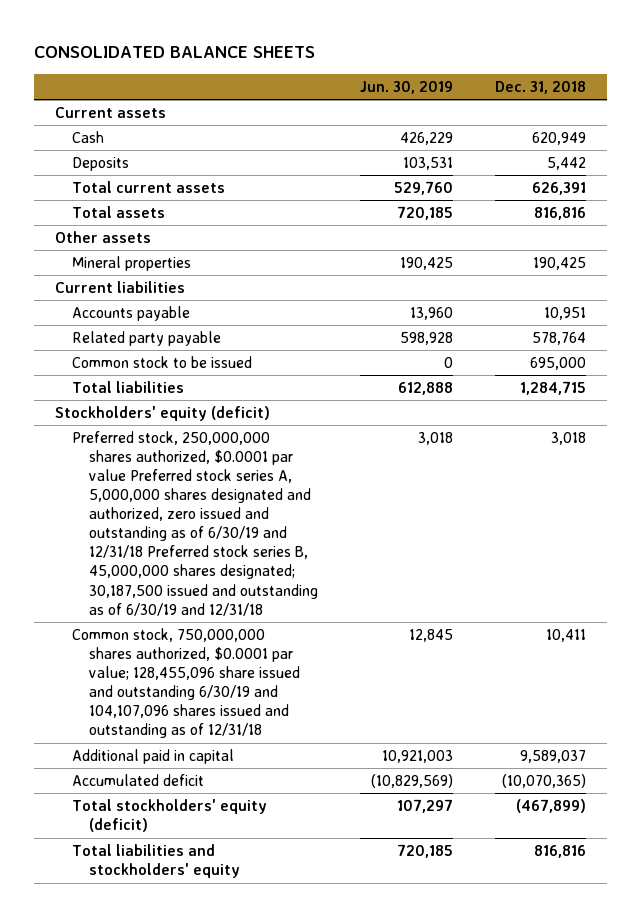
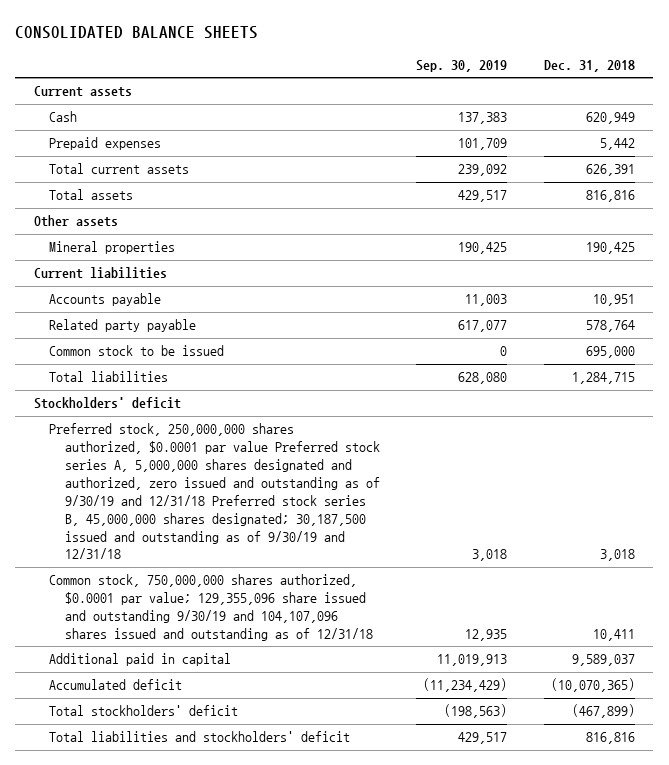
[359,80,453,94] Jun. 30, 2019 -> none
none -> [416,59,508,72] Sep. 30, 2019
[72,157,130,172] Deposits -> [49,137,162,151] Prepaid expenses
[55,406,271,422] Stockholders' equity (deficit) -> [33,397,181,410] Stockholders' deficit
[72,431,318,616] Preferred stock, 250,000,000 shares authorized, $0.0001 par value Preferred stock series A, 5,000,000 shares designated and authorized, zero issued and outstanding as of 6/30/19 and 12/31/18 Preferred stock series B, 45,000,000 shares designated; 30,187,500 issued and outstanding as of 6/30/19 and 12/31/18 -> [49,423,380,560] Preferred stock, 250,000,000 shares authorized, $0.0001 par value Preferred stock series A, 5,000,000 shares designated and authorized, zero issued and outstanding as of 9/30/19 and 12/31/18 Preferred stock series B, 45,000,000 shares designated; 30,187,500 issued and outstanding as of 9/30/19 and 12/31/18
[72,628,300,739] Common stock, 750,000,000 shares authorized, $0.0001 par value; 128,455,096 share issued and outstanding 6/30/19 and 104,107,096 shares issued and outstanding as of 12/31/18 -> [49,574,373,642] Common stock, 750,000,000 shares authorized, $0.0001 par value; 129,355,096 share issued and outstanding 9/30/19 and 104,107,096 shares issued and outstanding as of 12/31/18
[72,799,268,833] Total stockholders' equity (deficit) -> [49,705,239,717] Total stockholders' deficit
[72,844,240,879] Total liabilities and stockholders' equity -> [49,731,351,743] Total liabilities and stockholders' deficit

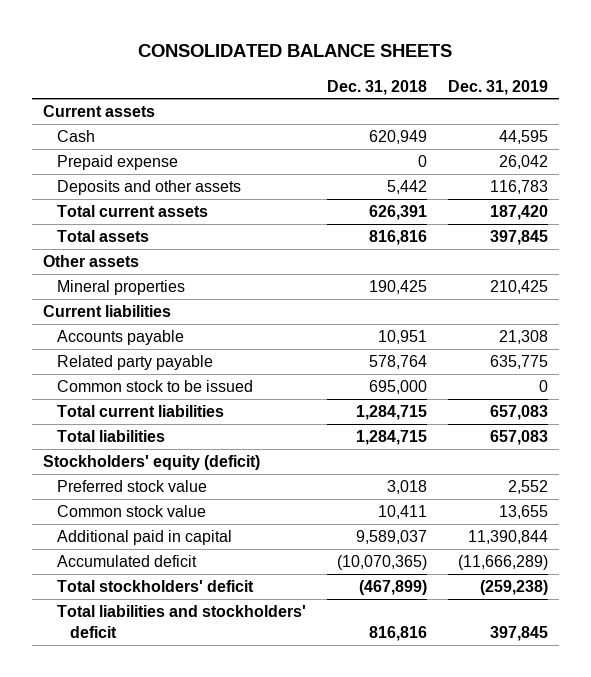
[416,59,508,72] Sep. 30, 2019 -> none
none -> [448,79,549,95] Dec. 31, 2019
[49,137,162,151] Prepaid expenses -> [56,154,178,170] Prepaid expense
[600,138,636,151] 5,442 -> [417,154,427,167] 0
none -> [56,179,241,195] Deposits and other assets
none -> [56,404,224,417] Total current liabilities
[33,397,181,410] Stockholders' deficit -> [42,454,260,470] Stockholders' equity (deficit)
[49,423,380,560] Preferred stock, 250,000,000 shares authorized, $0.0001 par value Preferred stock series A, 5,000,000 shares designated and authorized, zero issued and outstanding as of 9/30/19 and 12/31/18 Preferred stock series B, 45,000,000 shares designated; 30,187,500 issued and outstanding as of 9/30/19 and 12/31/18 -> [56,479,207,492] Preferred stock value
[49,574,373,642] Common stock, 750,000,000 shares authorized, $0.0001 par value; 129,355,096 share issued and outstanding 9/30/19 and 104,107,096 shares issued and outstanding as of 12/31/18 -> [56,504,206,517] Common stock value

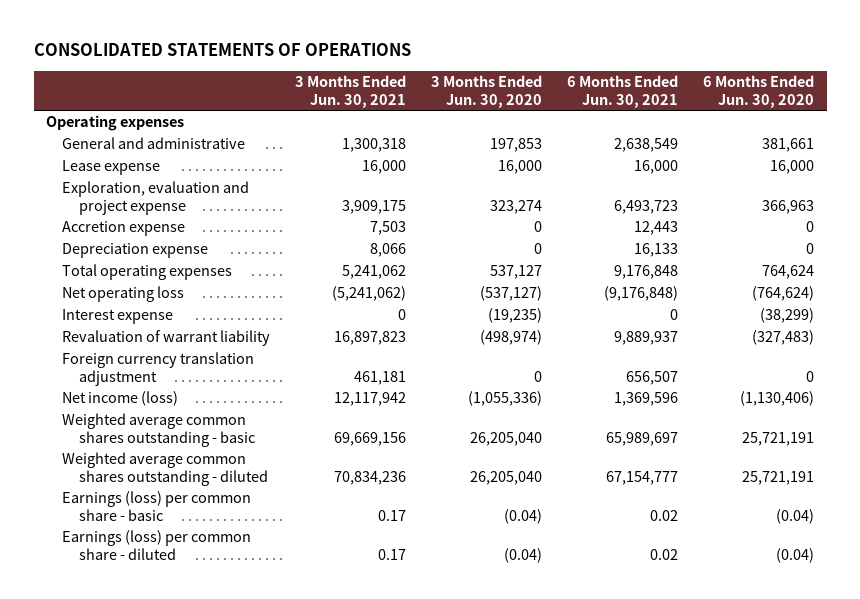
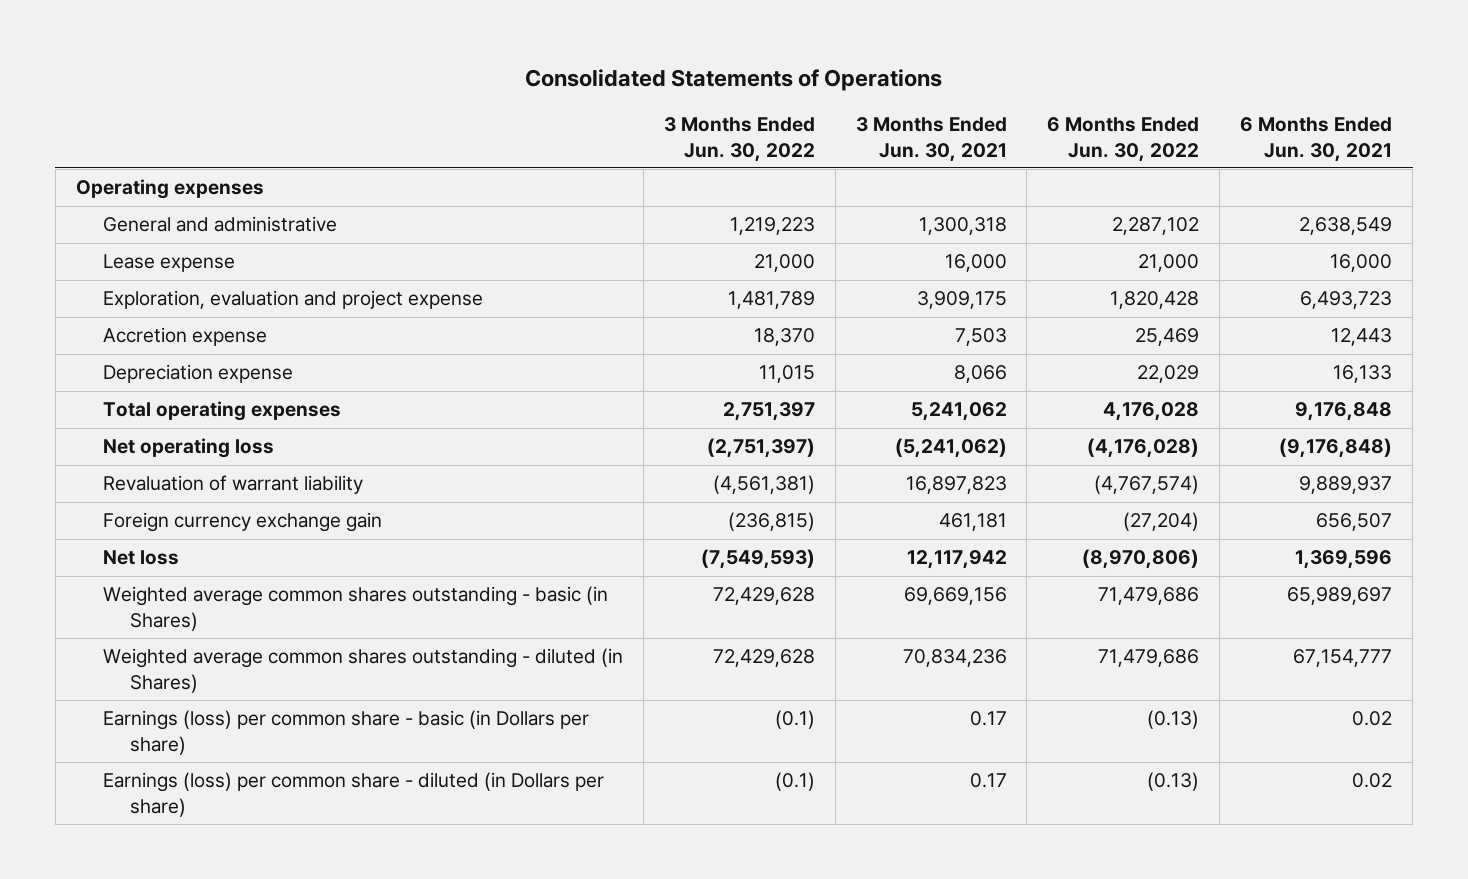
[33,43,411,57] CONSOLIDATED STATEMENTS OF OPERATIONS -> [525,69,943,92] Consolidated Statements of Operations
[431,75,543,108] 3 Months Ended Jun. 30, 2020 -> none
[703,75,815,108] 6 Months Ended Jun. 30, 2020 -> none
none -> [663,117,815,162] 3 Months Ended Jun. 30, 2022
none -> [1047,117,1200,162] 6 Months Ended Jun. 30, 2022
[62,309,174,325] Interest expense -> none
[62,352,255,386] Foreign currency translation adjustment -> [102,512,382,533] Foreign currency exchange gain
[62,391,179,407] Net income (loss) -> [102,550,179,566] Net loss
[62,413,255,447] Weighted average common shares outstanding - basic -> [102,586,608,631] Weighted average common shares outstanding - basic (in Shares)
[62,452,268,486] Weighted average common shares outstanding - diluted -> [102,648,623,693] Weighted average common shares outstanding - diluted (in Shares)
[62,491,252,521] Earnings (loss) per common share - basic -> [102,710,589,755] Earnings (loss) per common share - basic (in Dollars per share)
[62,530,252,560] Earnings (loss) per common share - diluted -> [102,772,604,817] Earnings (loss) per common share - diluted (in Dollars per share)

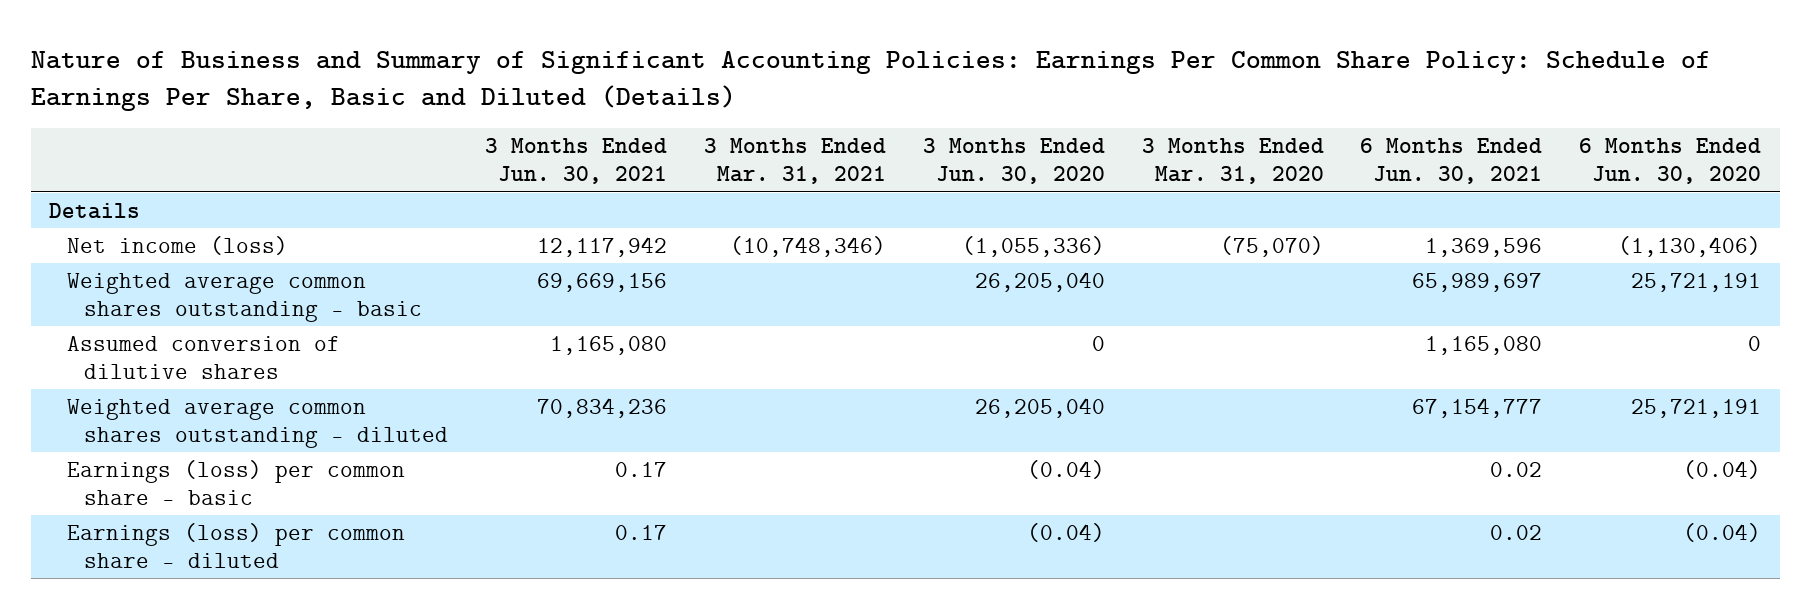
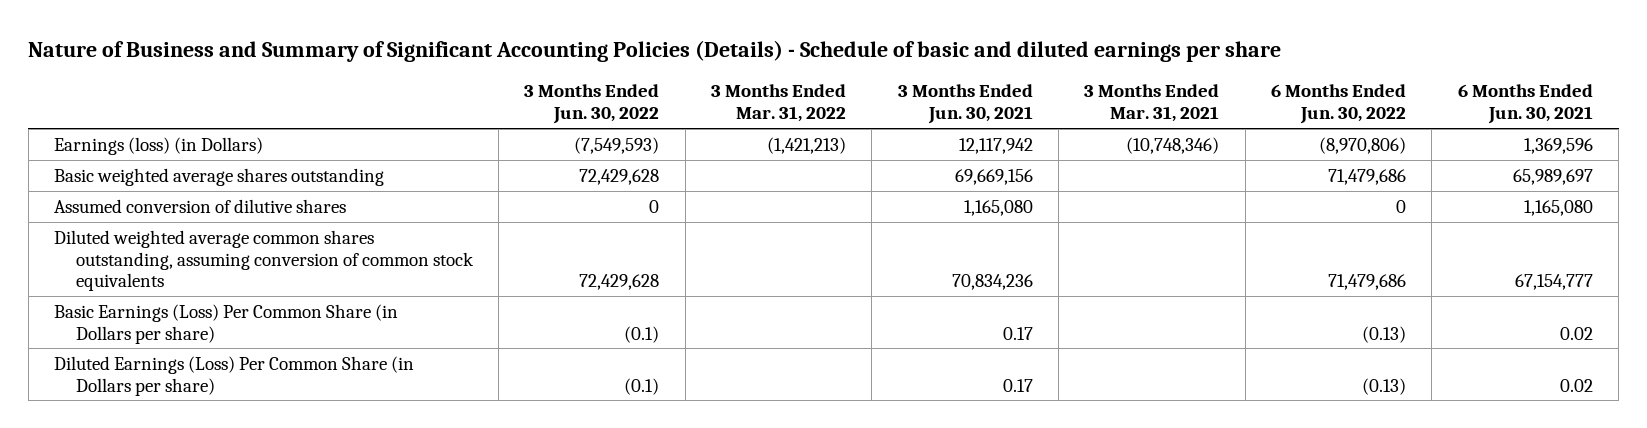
[30,50,1711,111] Nature of Business and Summary of Significant Accounting Policies: Earnings Per Common Share Policy: Schedule of Earnings Per Share, Basic and Diluted (Details) -> [28,40,1282,63] Nature of Business and Summary of Significant Accounting Policies (Details) - Schedule of basic and diluted earnings per share
[922,138,1105,185] 3 Months Ended Jun. 30, 2020 -> none
[1141,138,1324,185] 3 Months Ended Mar. 31, 2020 -> none
[1579,138,1762,185] 6 Months Ended Jun. 30, 2020 -> none
none -> [524,84,660,125] 3 Months Ended Jun. 30, 2022
none -> [711,84,847,123] 3 Months Ended Mar. 31, 2022
none -> [1271,84,1407,125] 6 Months Ended Jun. 30, 2022
[49,202,141,219] Details -> none
[66,235,288,255] Net income (loss) -> [53,136,263,155] Earnings (loss) (in Dollars)
[66,272,422,323] Weighted average common shares outstanding - basic -> [53,167,384,186] Basic weighted average shares outstanding
[66,398,448,449] Weighted average common shares outstanding - diluted -> [53,229,474,292] Diluted weighted average common shares outstanding, assuming conversion of common stock equivalents
[66,459,405,506] Earnings (loss) per common share - basic -> [53,303,398,344] Basic Earnings (Loss) Per Common Share (in Dollars per share)
[66,522,405,569] Earnings (loss) per common share - diluted -> [53,355,414,396] Diluted Earnings (Loss) Per Common Share (in Dollars per share)

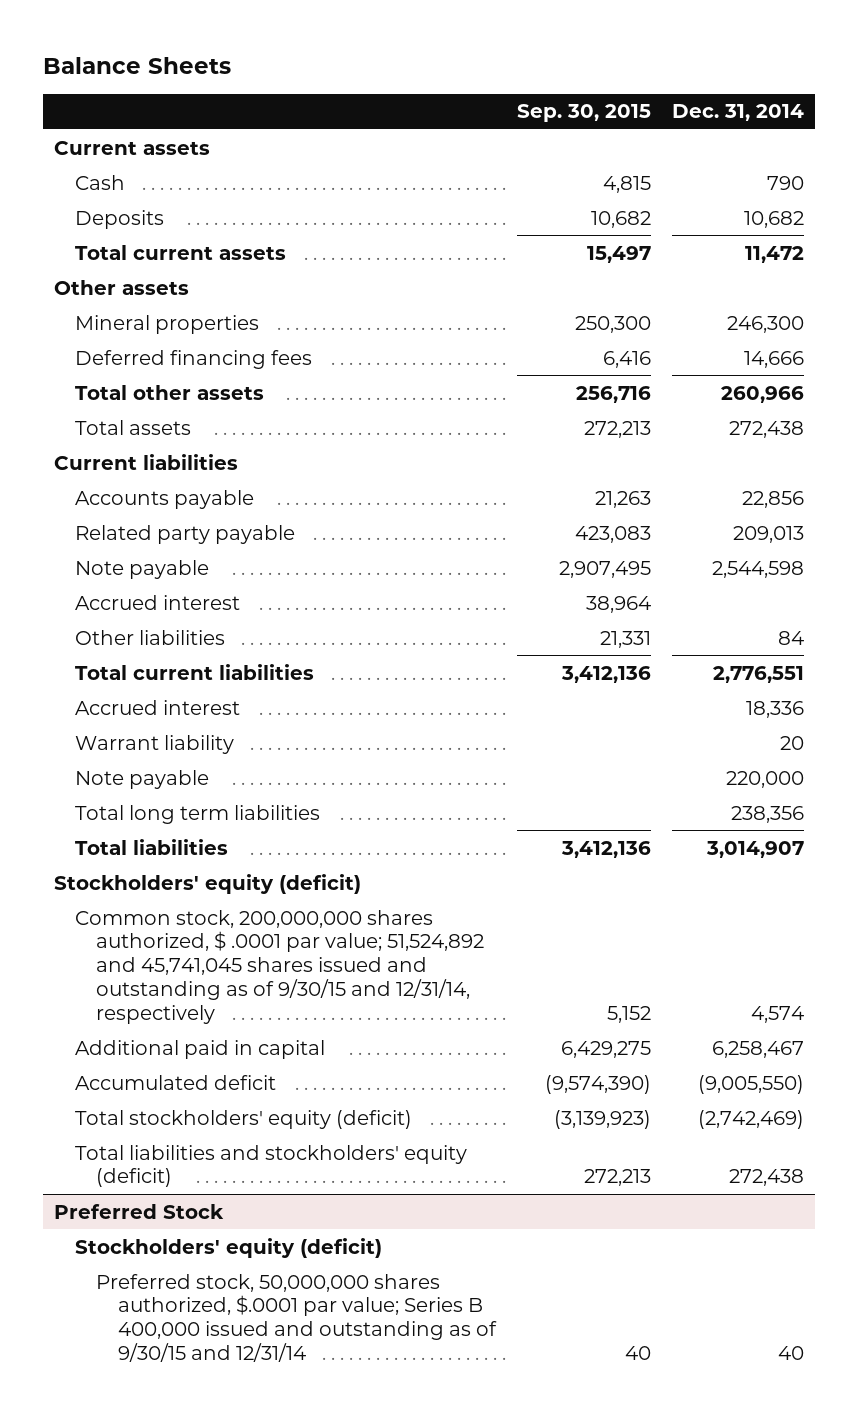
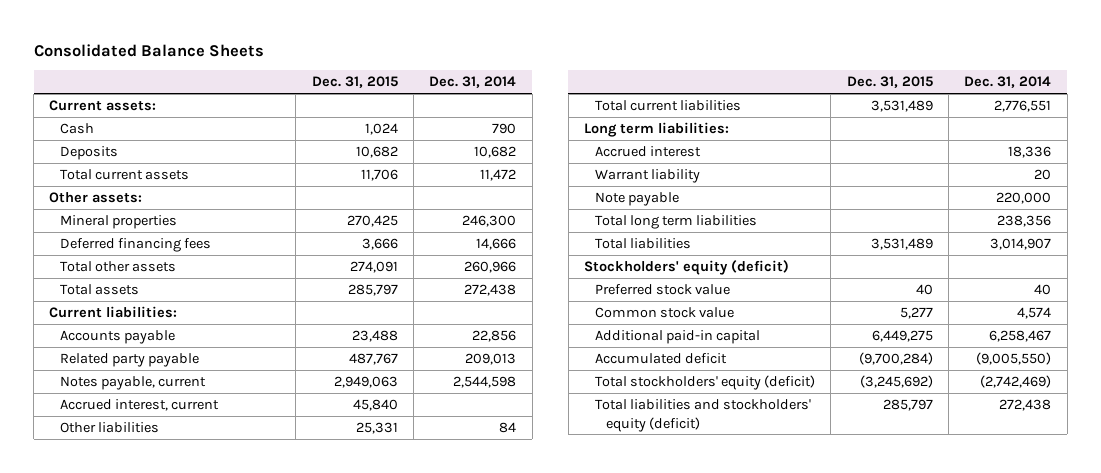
[43,56,232,74] Balance Sheets -> [33,43,264,57] Consolidated Balance Sheets
[516,104,651,123] Sep. 30, 2015 -> none
none -> [311,76,398,89] Dec. 31, 2015
[53,140,210,155] Current assets -> [49,99,157,111] Current assets:
[53,279,189,295] Other assets -> [49,191,143,203] Other assets:
[53,453,238,470] Current liabilities -> [49,305,178,318] Current liabilities:
[74,559,209,579] Note payable -> [60,375,207,390] Notes payable, current
[74,594,240,610] Accrued interest -> [60,398,220,411] Accrued interest, current
none -> [584,121,730,137] Long term liabilities:
none -> [594,283,730,295] Preferred stock value
[74,909,485,1024] Common stock, 200,000,000 shares authorized, $ .0001 par value; 51,524,892 and 45,741,045 shares issued and outstanding as of 9/30/15 and 12/31/14, respectively -> [594,306,734,318] Common stock value
[74,1039,325,1059] Additional paid in capital -> [594,329,760,344] Additional paid-in capital
[53,1203,224,1219] Preferred Stock -> none
[74,1237,382,1258] Stockholders' equity (deficit) -> none
[96,1273,497,1362] Preferred stock, 50,000,000 shares authorized, $.0001 par value; Series B 400,000 issued and outstanding as of 9/30/15 and 12/31/14 -> none

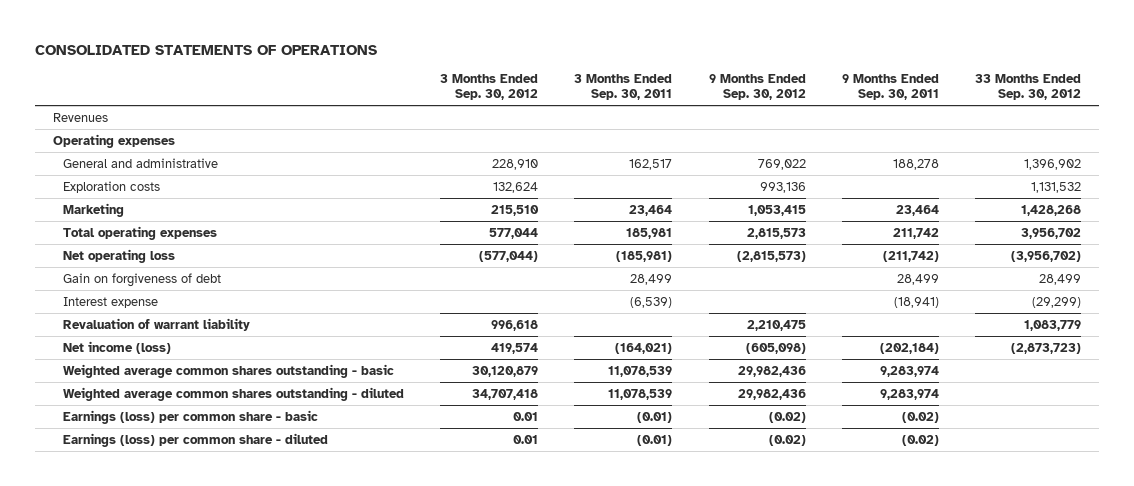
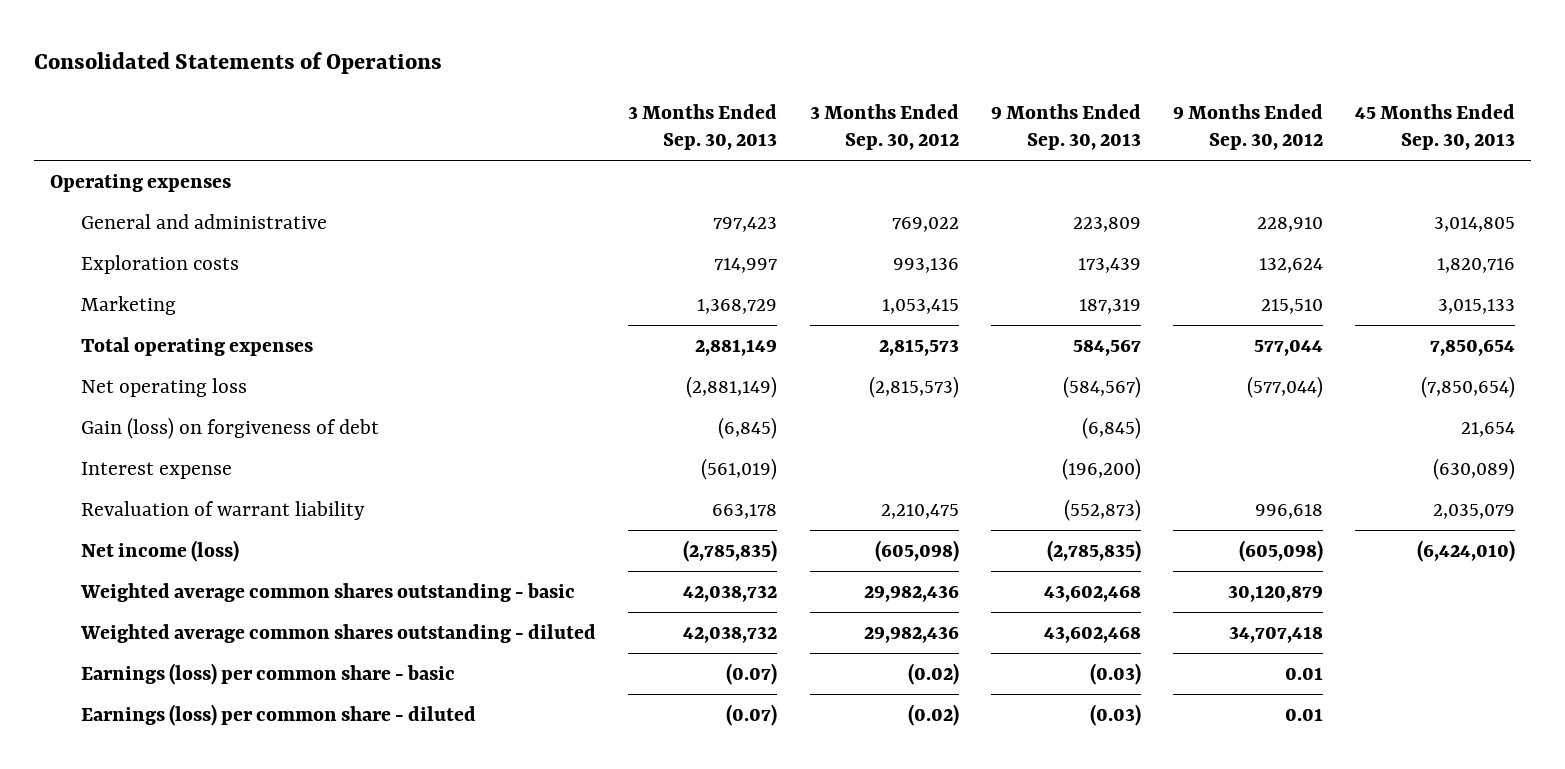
[34,44,377,55] CONSOLIDATED STATEMENTS OF OPERATIONS -> [33,52,442,75] Consolidated Statements of Operations
[574,74,673,101] 3 Months Ended Sep. 30, 2011 -> none
[841,74,939,101] 9 Months Ended Sep. 30, 2011 -> none
[975,74,1082,101] 33 Months Ended Sep. 30, 2012 -> none
none -> [628,103,778,151] 3 Months Ended Sep. 30, 2013
none -> [990,103,1141,151] 9 Months Ended Sep. 30, 2013
none -> [1355,103,1516,151] 45 Months Ended Sep. 30, 2013
[52,112,108,122] Revenues -> none
[492,158,539,170] 228,910 -> [891,216,959,232] 769,022
[757,158,806,170] 769,022 -> [1257,216,1324,232] 228,910
[493,181,539,193] 132,624 -> [892,257,959,273] 993,136
[759,181,806,193] 993,136 -> [1259,257,1324,273] 132,624
[491,204,540,216] 215,510 -> [881,298,959,314] 1,053,415
[747,204,806,216] 1,053,415 -> [1261,298,1324,314] 215,510
[489,227,539,239] 577,044 -> [878,338,959,356] 2,815,573
[746,227,806,239] 2,815,573 -> [1254,338,1324,356] 577,044
[479,250,539,262] (577,044) -> [868,375,959,398] (2,815,573)
[736,250,806,262] (2,815,573) -> [1247,375,1324,398] (577,044)
[62,272,221,287] Gain on forgiveness of debt -> [81,416,380,439] Gain (loss) on forgiveness of debt
[491,319,539,331] 996,618 -> [880,503,959,519] 2,210,475
[746,319,806,331] 2,210,475 -> [1255,503,1324,519] 996,618
[491,342,539,354] 419,574 -> [874,539,959,562] (605,098)
[472,365,539,377] 30,120,879 -> [863,584,959,602] 29,982,436
[737,365,806,377] 29,982,436 -> [1228,584,1324,602] 30,120,879
[472,388,539,400] 34,707,418 -> [863,625,959,643] 29,982,436
[737,388,806,400] 29,982,436 -> [1229,625,1324,643] 34,707,418
[513,411,539,421] 0.01 -> [907,662,959,685] (0.02)
[768,411,806,423] (0.02) -> [1285,666,1324,680] 0.01
[513,434,539,444] 0.01 -> [907,703,959,726] (0.02)
[768,434,806,446] (0.02) -> [1285,707,1324,721] 0.01

